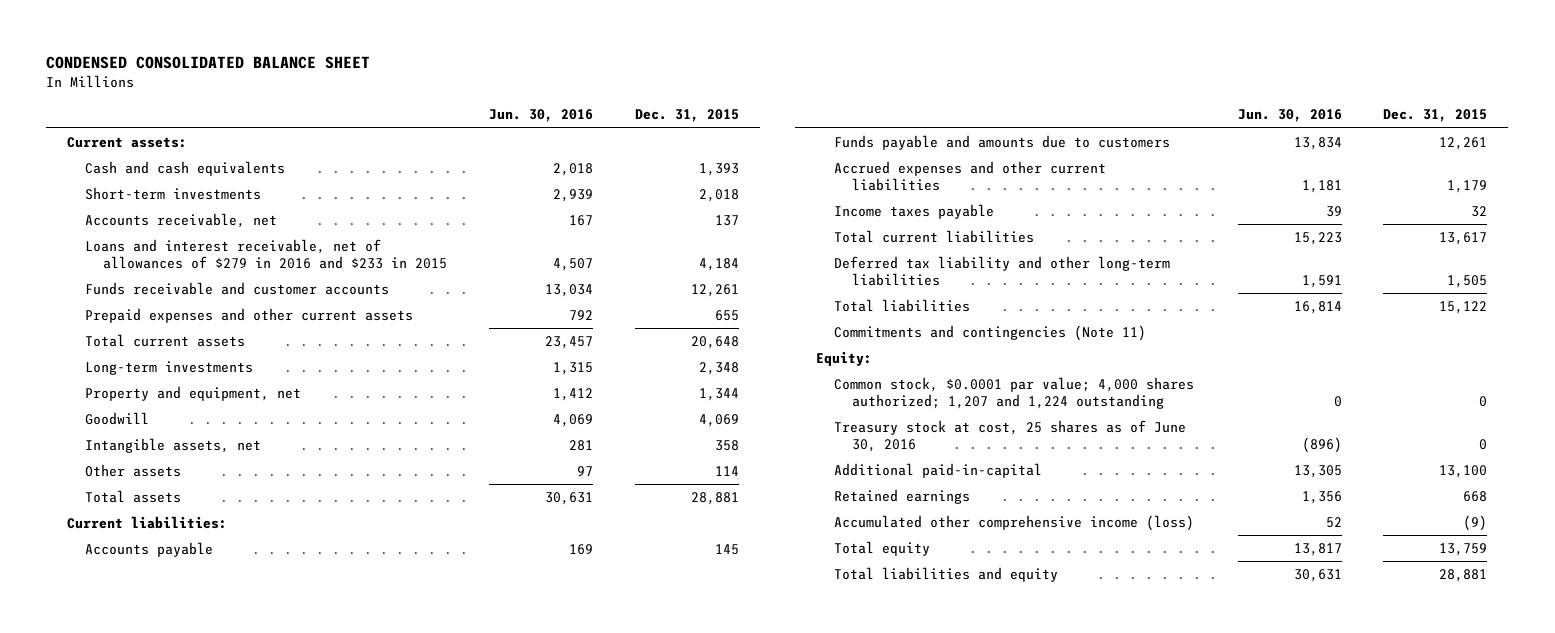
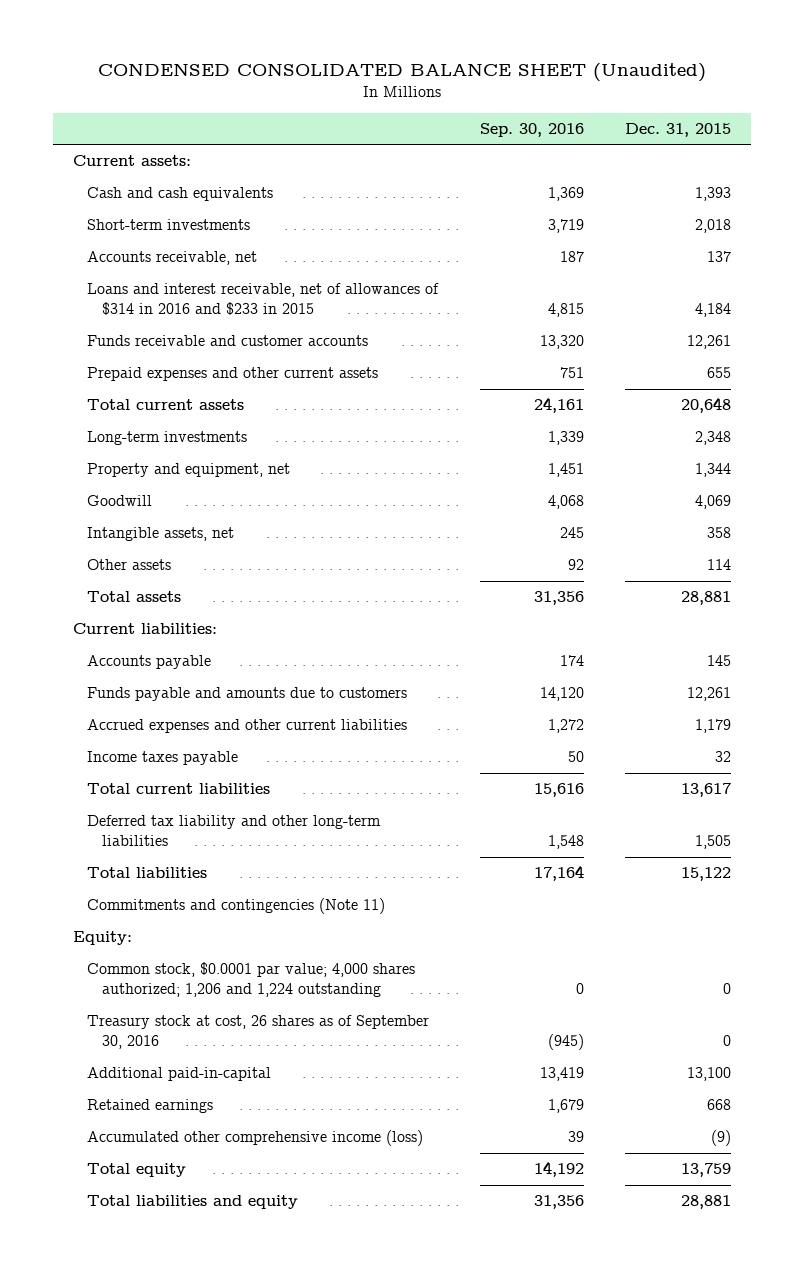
[46,56,371,70] CONDENSED CONSOLIDATED BALANCE SHEET -> [97,63,706,83] CONDENSED CONSOLIDATED BALANCE SHEET (Unaudited)
[489,109,594,123] Jun. 30, 2016 -> none
none -> [479,122,584,137] Sep. 30, 2016
[85,239,448,269] Loans and interest receivable, net of allowances of $279 in 2016 and $233 in 2015 -> [87,283,440,316] Loans and interest receivable, net of allowances of $314 in 2016 and $233 in 2015
[833,377,1194,409] Common stock, $0.0001 par value; 4,000 shares authorized; 1,207 and 1,224 outstanding -> [87,962,416,998] Common stock, $0.0001 par value; 4,000 shares authorized; 1,206 and 1,224 outstanding
[833,420,1186,452] Treasury stock at cost, 25 shares as of June 30, 2016 -> [87,1015,430,1050] Treasury stock at cost, 26 shares as of September 30, 2016

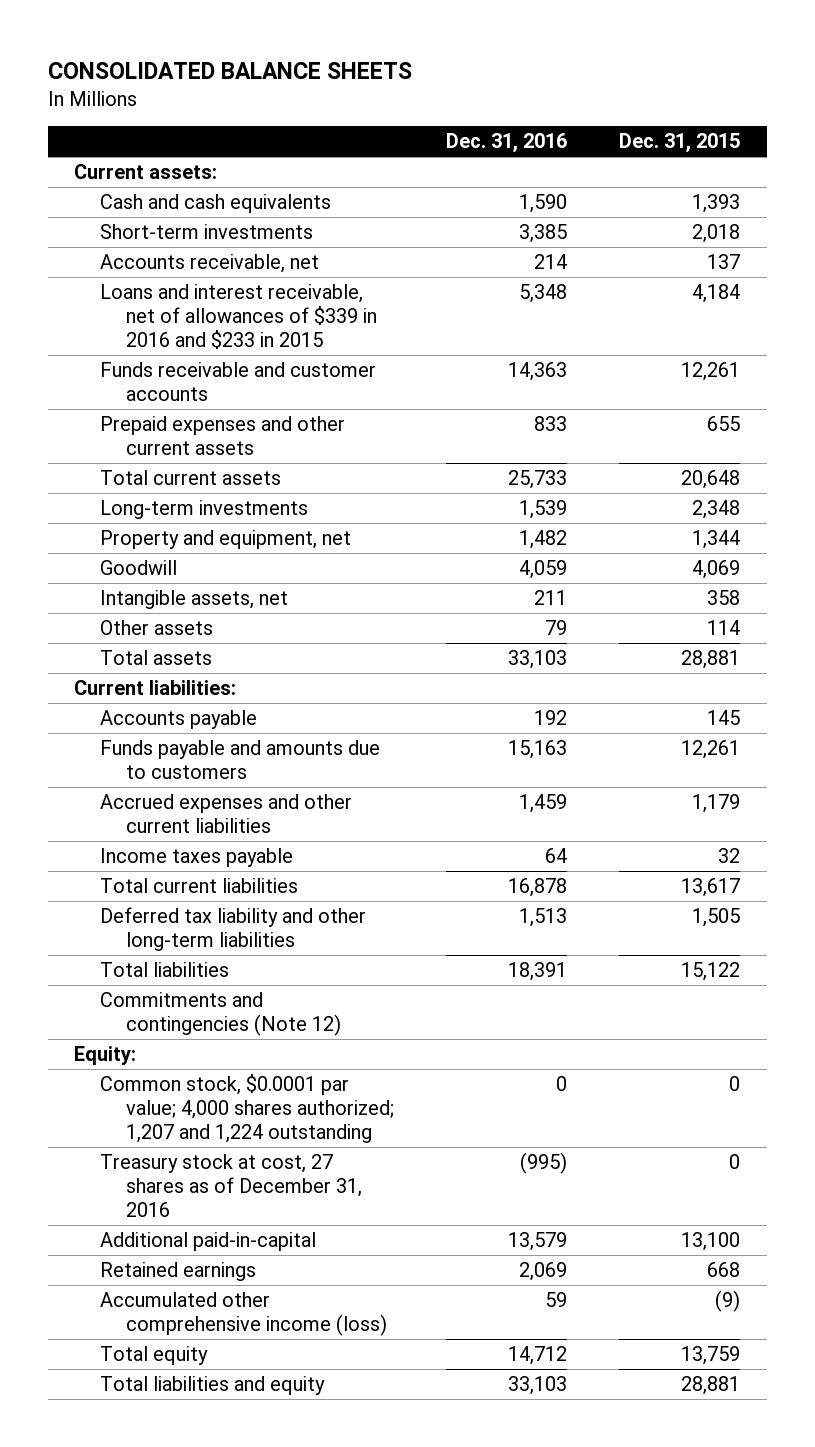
[97,63,706,83] CONDENSED CONSOLIDATED BALANCE SHEET (Unaudited) -> [48,62,413,80] CONSOLIDATED BALANCE SHEETS
[479,122,584,137] Sep. 30, 2016 -> none
none -> [446,133,568,154] Dec. 31, 2016
[87,283,440,316] Loans and interest receivable, net of allowances of $314 in 2016 and $233 in 2015 -> [100,284,378,350] Loans and interest receivable, net of allowances of $339 in 2016 and $233 in 2015
[87,898,386,915] Commitments and contingencies (Note 11) -> [100,992,342,1037] Commitments and contingencies (Note 12)
[87,962,416,998] Common stock, $0.0001 par value; 4,000 shares authorized; 1,206 and 1,224 outstanding -> [100,1074,395,1144] Common stock, $0.0001 par value; 4,000 shares authorized; 1,207 and 1,224 outstanding
[87,1015,430,1050] Treasury stock at cost, 26 shares as of September 30, 2016 -> [100,1154,363,1218] Treasury stock at cost, 27 shares as of December 31, 2016

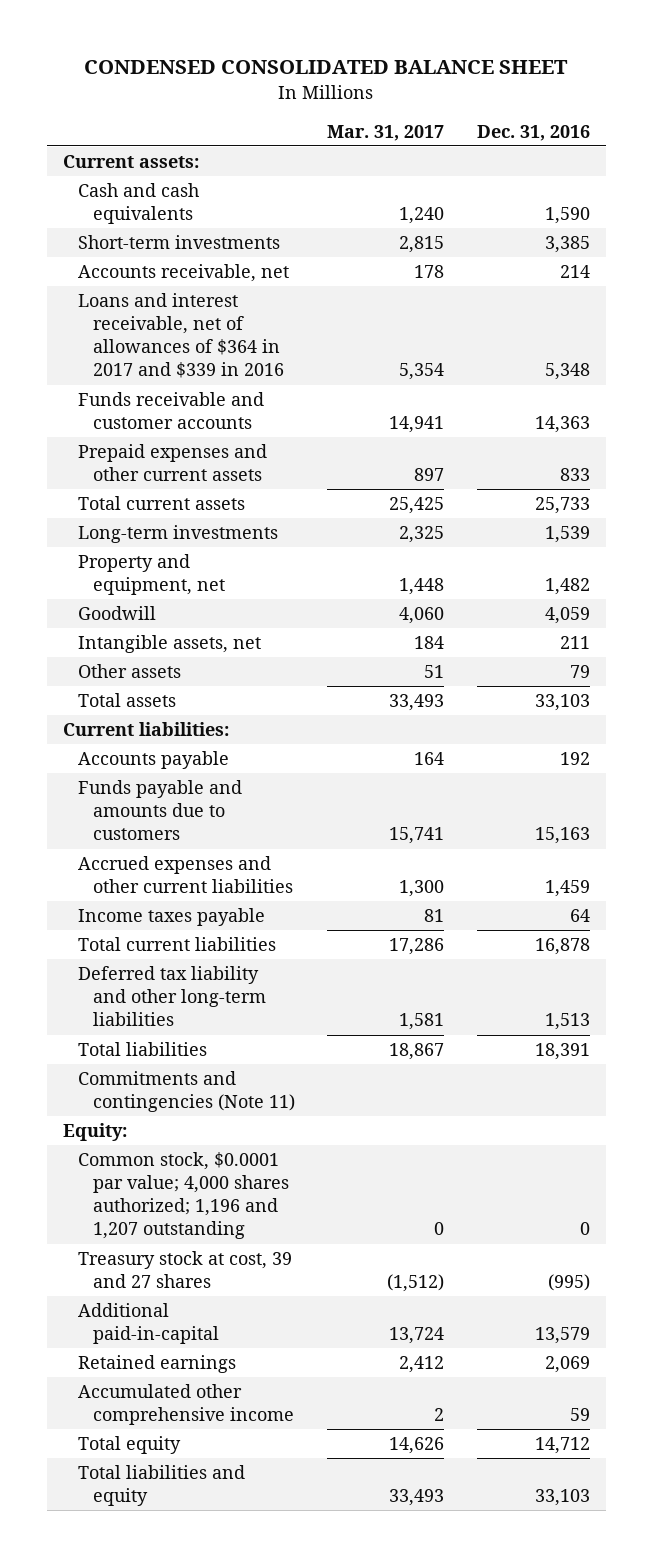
[48,62,413,80] CONSOLIDATED BALANCE SHEETS -> [84,60,569,75] CONDENSED CONSOLIDATED BALANCE SHEET
[619,133,741,154] Dec. 31, 2015 -> none
none -> [327,124,445,141] Mar. 31, 2017
[100,284,378,350] Loans and interest receivable, net of allowances of $339 in 2016 and $233 in 2015 -> [77,293,284,379] Loans and interest receivable, net of allowances of $364 in 2017 and $339 in 2016
[100,992,342,1037] Commitments and contingencies (Note 12) -> [77,1071,295,1113] Commitments and contingencies (Note 11)
[100,1074,395,1144] Common stock, $0.0001 par value; 4,000 shares authorized; 1,207 and 1,224 outstanding -> [77,1152,289,1240] Common stock, $0.0001 par value; 4,000 shares authorized; 1,196 and 1,207 outstanding
[100,1154,363,1218] Treasury stock at cost, 27 shares as of December 31, 2016 -> [77,1251,292,1289] Treasury stock at cost, 39 and 27 shares
[100,1292,388,1337] Accumulated other comprehensive income (loss) -> [77,1384,294,1426] Accumulated other comprehensive income

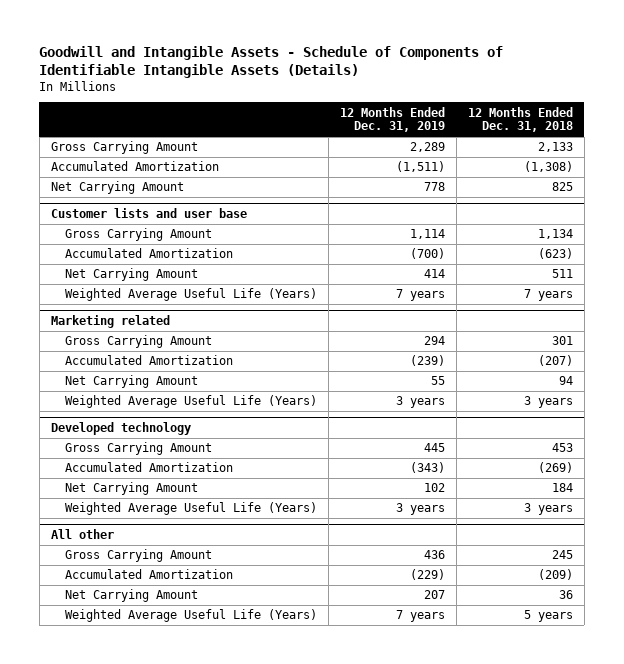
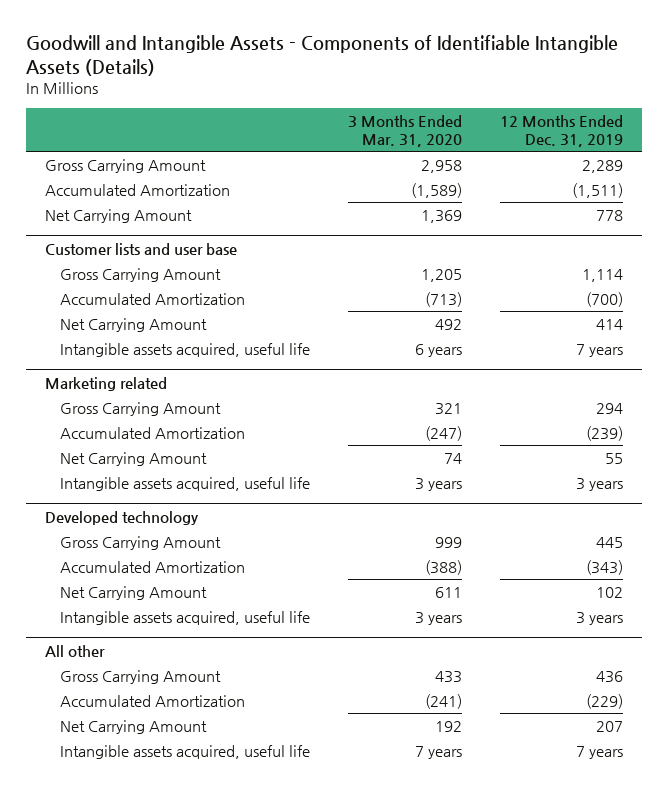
[39,45,504,78] Goodwill and Intangible Assets - Schedule of Components of Identifiable Intangible Assets (Details) -> [25,35,618,76] Goodwill and Intangible Assets - Components of Identifiable Intangible Assets (Details)
[468,106,574,133] 12 Months Ended Dec. 31, 2018 -> none
none -> [348,115,463,148] 3 Months Ended Mar. 31, 2020
[65,288,318,302] Weighted Average Useful Life (Years) -> [60,342,311,357] Intangible assets acquired, useful life
[65,395,318,409] Weighted Average Useful Life (Years) -> [60,476,311,491] Intangible assets acquired, useful life
[65,502,318,516] Weighted Average Useful Life (Years) -> [60,610,311,625] Intangible assets acquired, useful life
[65,609,318,623] Weighted Average Useful Life (Years) -> [60,744,311,759] Intangible assets acquired, useful life

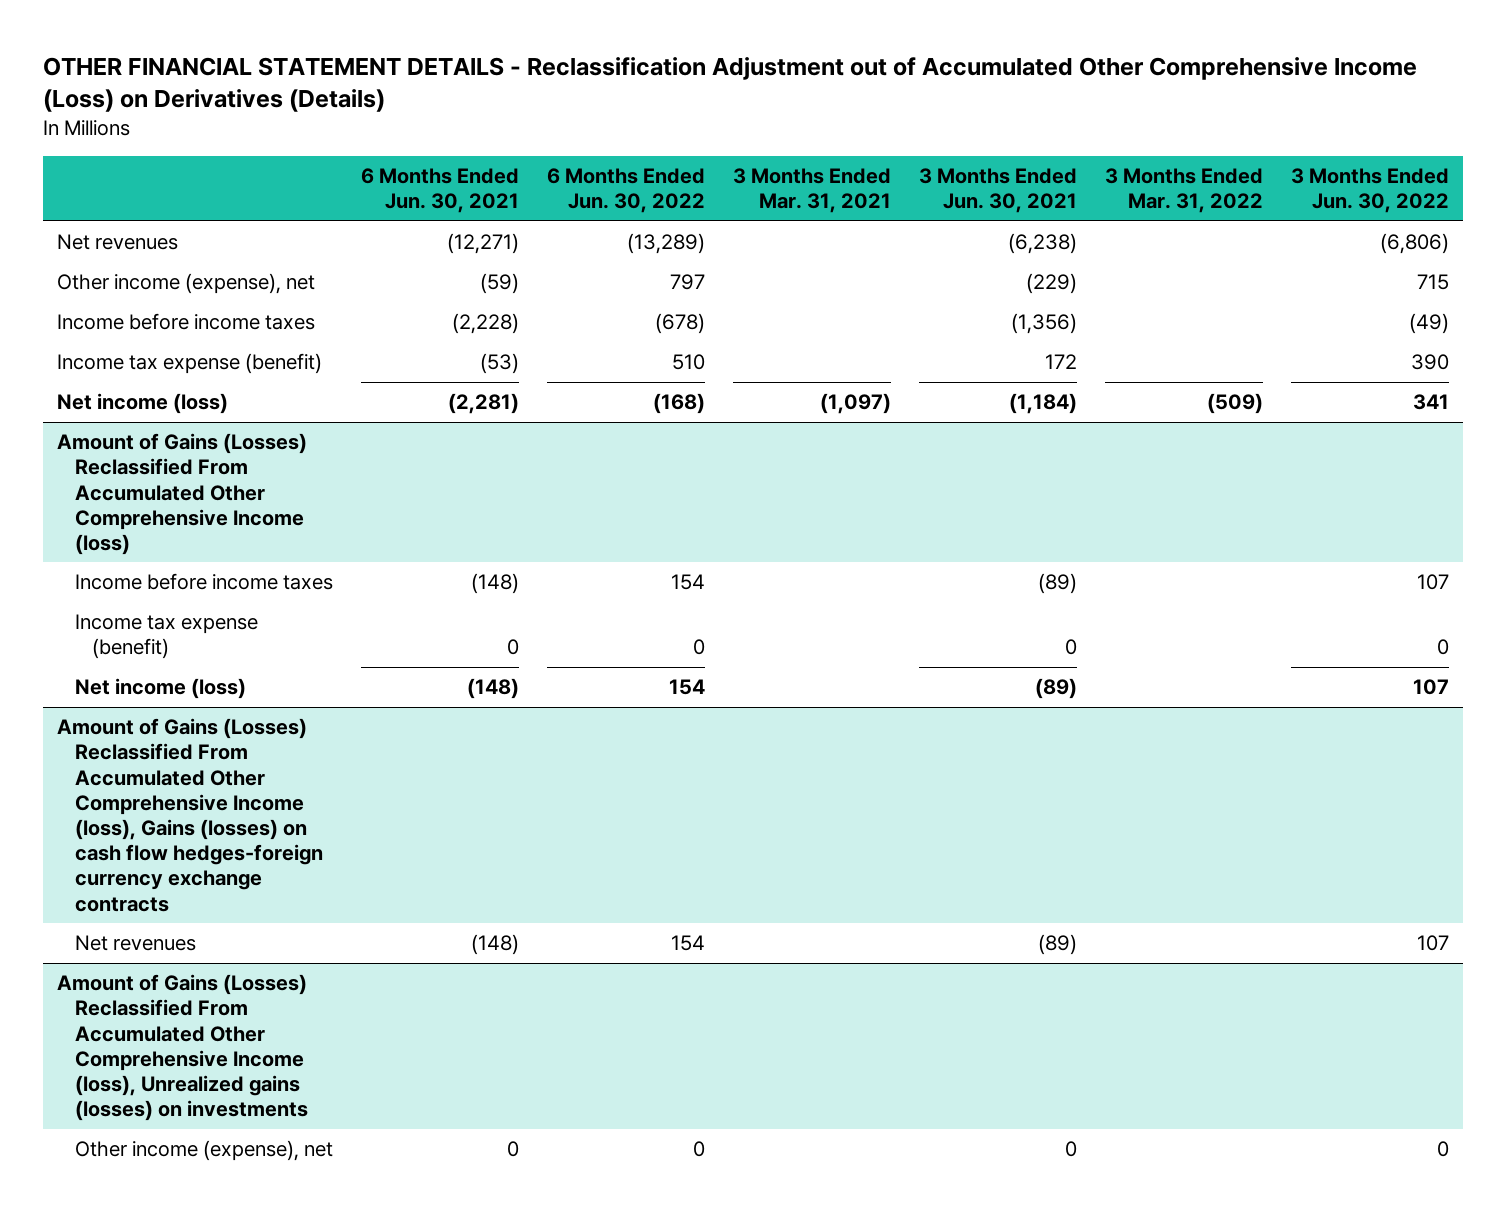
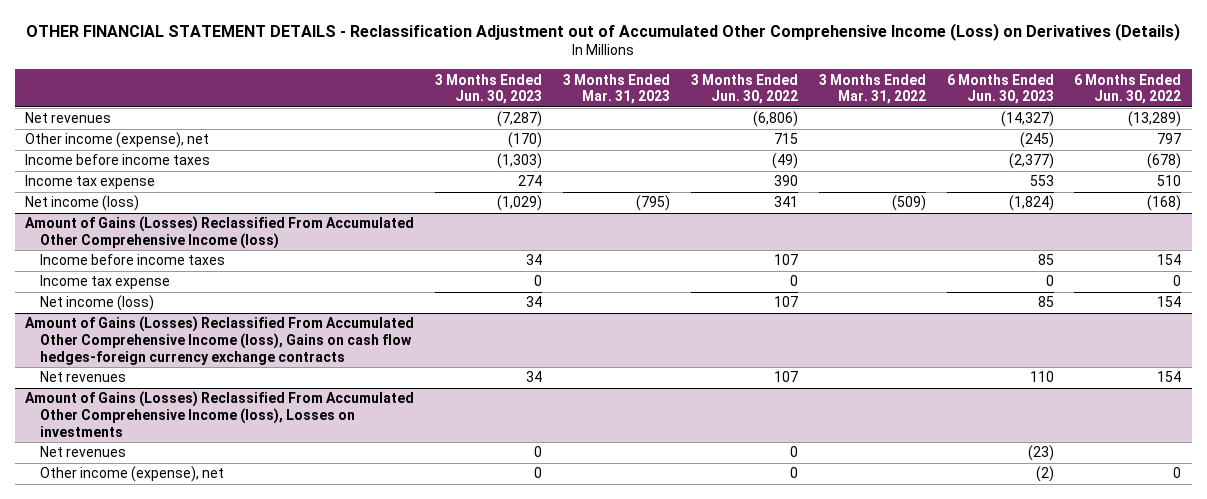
[360,168,519,214] 6 Months Ended Jun. 30, 2021 -> none
[732,168,891,214] 3 Months Ended Mar. 31, 2021 -> none
[918,168,1077,214] 3 Months Ended Jun. 30, 2021 -> none
none -> [435,73,543,105] 3 Months Ended Jun. 30, 2023
none -> [563,73,671,105] 3 Months Ended Mar. 31, 2023
none -> [946,73,1054,105] 6 Months Ended Jun. 30, 2023
[57,353,323,375] Income tax expense (benefit) -> [25,175,156,190] Income tax expense
[74,614,258,660] Income tax expense (benefit) -> [40,275,171,290] Income tax expense
[57,718,323,912] Amount of Gains (Losses) Reclassified From Accumulated Other Comprehensive Income (loss), Gains (losses) on cash flow hedges-foreign currency exchange contracts -> [25,316,415,365] Amount of Gains (Losses) Reclassified From Accumulated Other Comprehensive Income (loss), Gains on cash flow hedges-foreign currency exchange contracts
[57,974,308,1122] Amount of Gains (Losses) Reclassified From Accumulated Other Comprehensive Income (loss), Unrealized gains (losses) on investments -> [25,391,415,437] Amount of Gains (Losses) Reclassified From Accumulated Other Comprehensive Income (loss), Losses on investments
none -> [40,446,127,458] Net revenues

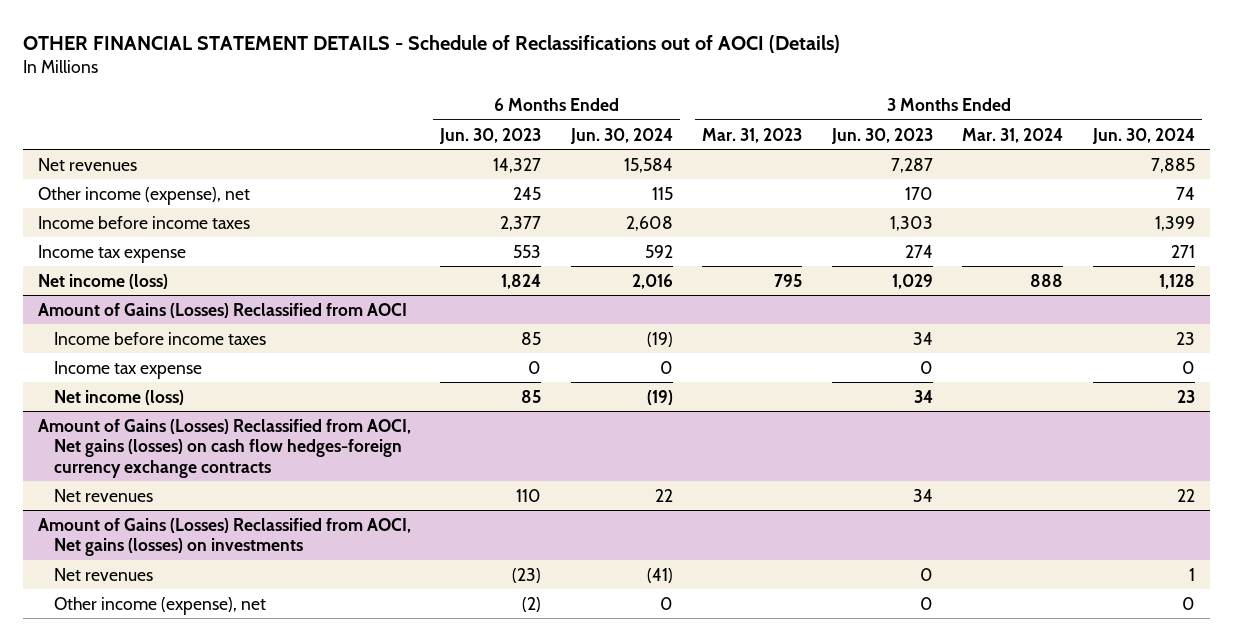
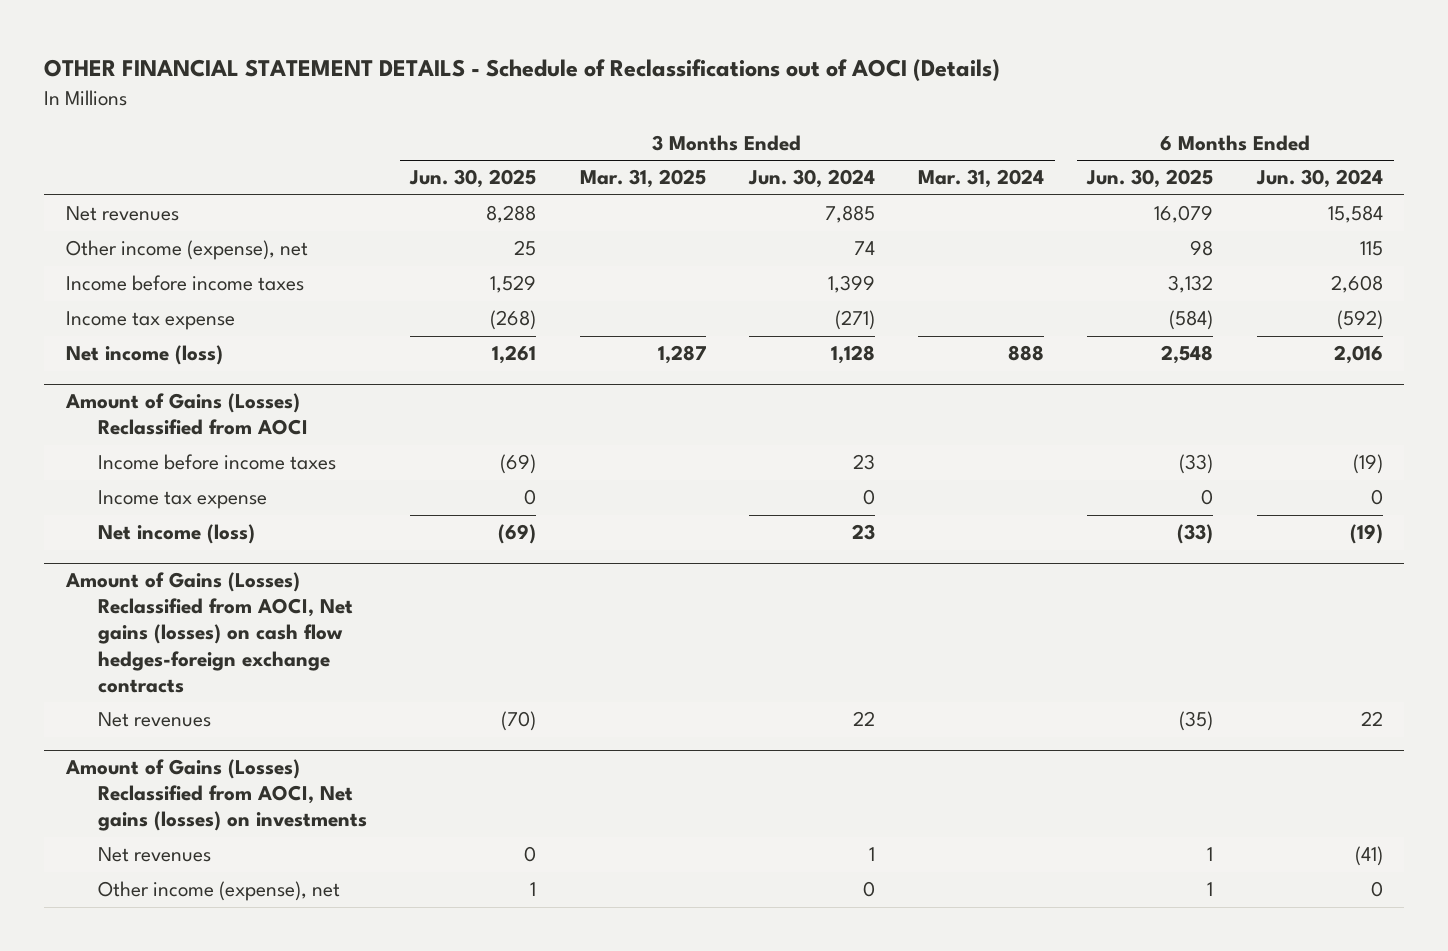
[439,127,542,144] Jun. 30, 2023 -> none
[702,127,803,143] Mar. 31, 2023 -> none
[830,127,933,144] Jun. 30, 2023 -> none
none -> [409,169,537,189] Jun. 30, 2025
none -> [579,169,706,189] Mar. 31, 2025
none -> [1086,169,1214,189] Jun. 30, 2025
[644,244,673,258] 592 -> [1336,310,1383,331] (592)
[1170,244,1195,258] 271 -> [834,310,875,331] (271)
[37,418,411,478] Amount of Gains (Losses) Reclassified from AOCI, Net gains (losses) on cash flow hedges-foreign currency exchange contracts -> [64,572,354,693] Amount of Gains (Losses) Reclassified from AOCI, Net gains (losses) on cash flow hedges-foreign exchange contracts

